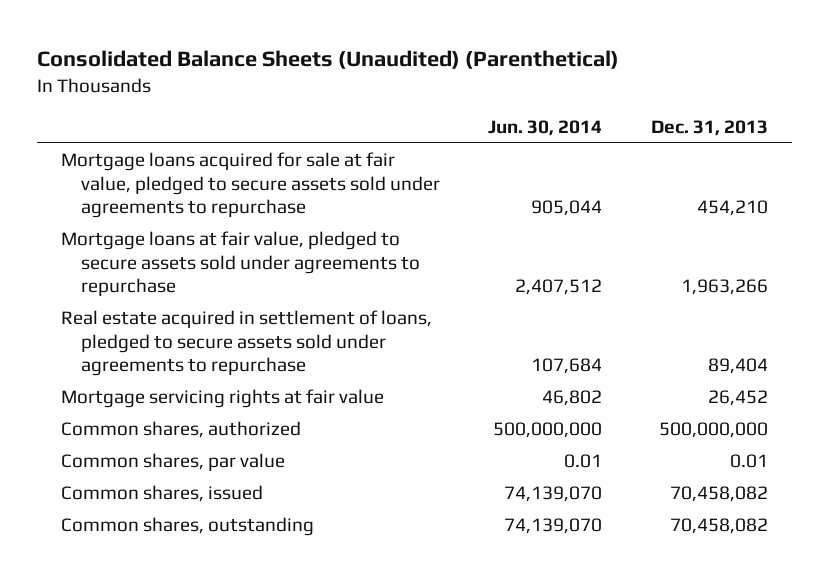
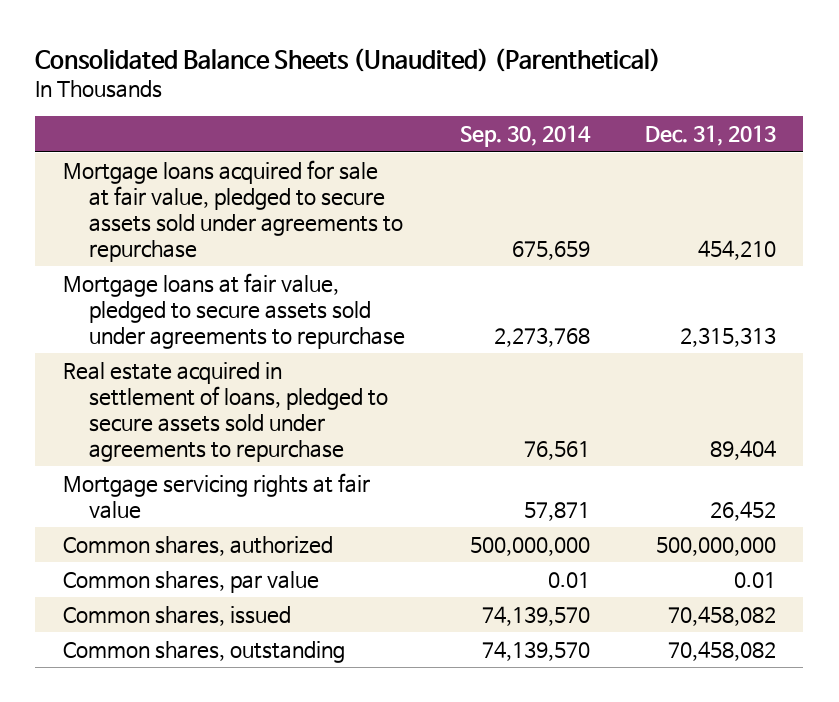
[488,119,603,136] Jun. 30, 2014 -> none
none -> [459,125,591,148] Sep. 30, 2014
[680,279,768,296] 1,963,266 -> [679,326,776,347] 2,315,313

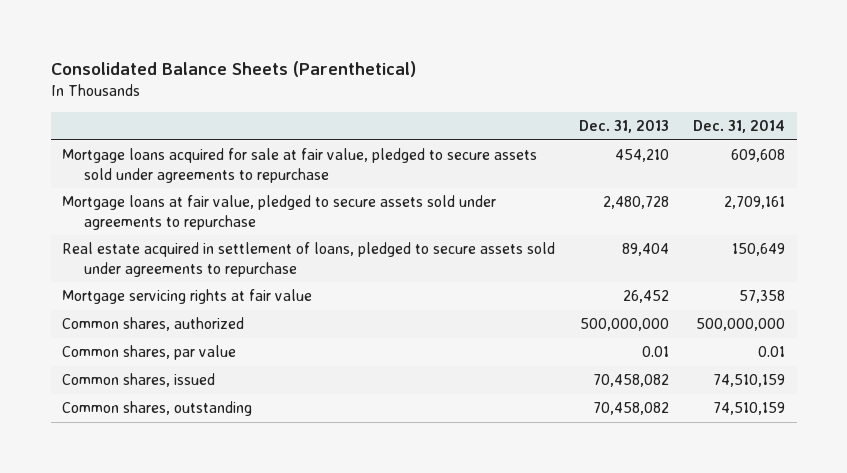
[35,47,662,72] Consolidated Balance Sheets (Unaudited) (Parenthetical) -> [50,60,416,77] Consolidated Balance Sheets (Parenthetical)
[459,125,591,148] Sep. 30, 2014 -> none
none -> [692,119,785,133] Dec. 31, 2014
[679,326,776,347] 2,315,313 -> [603,196,670,210] 2,480,728

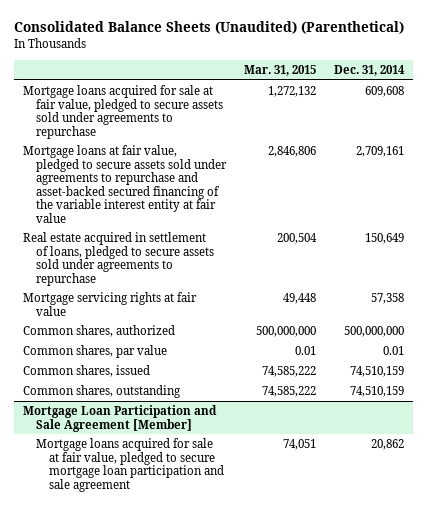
[50,60,416,77] Consolidated Balance Sheets (Parenthetical) -> [14,21,405,35] Consolidated Balance Sheets (Unaudited) (Parenthetical)
[579,119,670,133] Dec. 31, 2013 -> none
none -> [244,64,317,76] Mar. 31, 2015
[62,195,497,230] Mortgage loans at fair value, pledged to secure assets sold under agreements to repurchase -> [23,145,228,223] Mortgage loans at fair value, pledged to secure assets sold under agreements to repurchase and asset-backed secured financing of the variable interest entity at fair value
none -> [23,405,218,432] Mortgage Loan Participation and Sale Agreement [Member]
none -> [36,438,225,492] Mortgage loans acquired for sale at fair value, pledged to secure mortgage loan participation and sale agreement

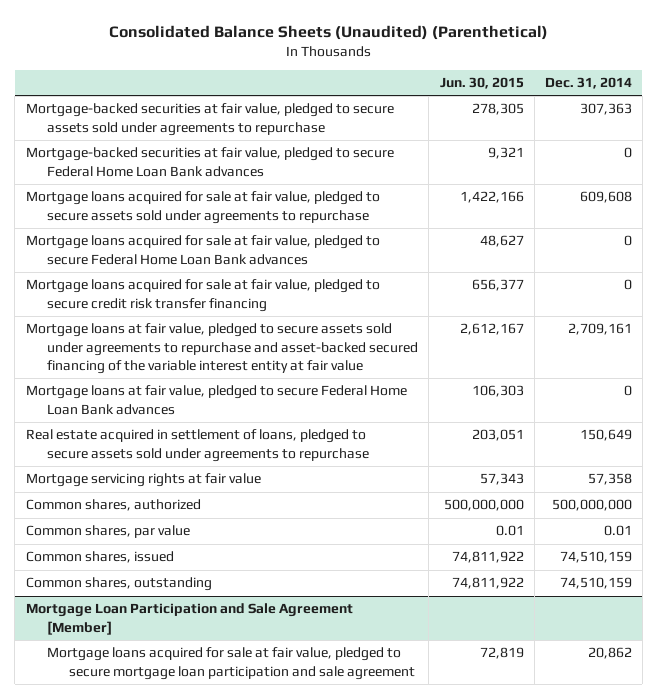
[244,64,317,76] Mar. 31, 2015 -> none
none -> [439,77,524,90] Jun. 30, 2015
none -> [25,103,394,136] Mortgage-backed securities at fair value, pledged to secure assets sold under agreements to repurchase
none -> [25,147,394,177] Mortgage-backed securities at fair value, pledged to secure Federal Home Loan Bank advances
none -> [25,235,380,265] Mortgage loans acquired for sale at fair value, pledged to secure Federal Home Loan Bank advances
none -> [25,279,380,312] Mortgage loans acquired for sale at fair value, pledged to secure credit risk transfer financing
none -> [25,385,407,415] Mortgage loans at fair value, pledged to secure Federal Home Loan Bank advances

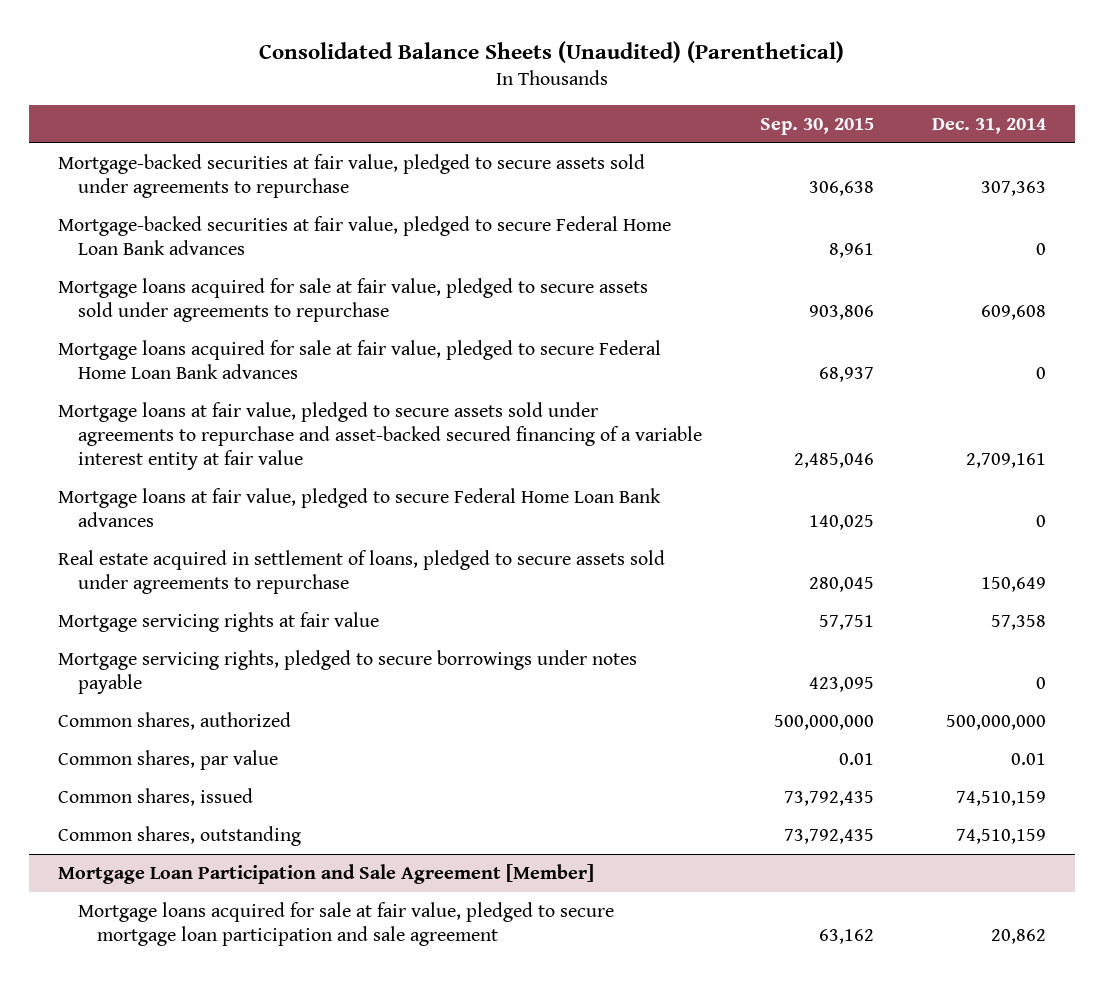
[439,77,524,90] Jun. 30, 2015 -> none
none -> [759,117,874,135] Sep. 30, 2015
[25,279,380,312] Mortgage loans acquired for sale at fair value, pledged to secure credit risk transfer financing -> none
[25,323,419,374] Mortgage loans at fair value, pledged to secure assets sold under agreements to repurchase and asset-backed secured financing of the variable interest entity at fair value -> [57,401,702,470] Mortgage loans at fair value, pledged to secure assets sold under agreements to repurchase and asset-backed secured financing of a variable interest entity at fair value
none -> [57,649,637,694] Mortgage servicing rights, pledged to secure borrowings under notes payable

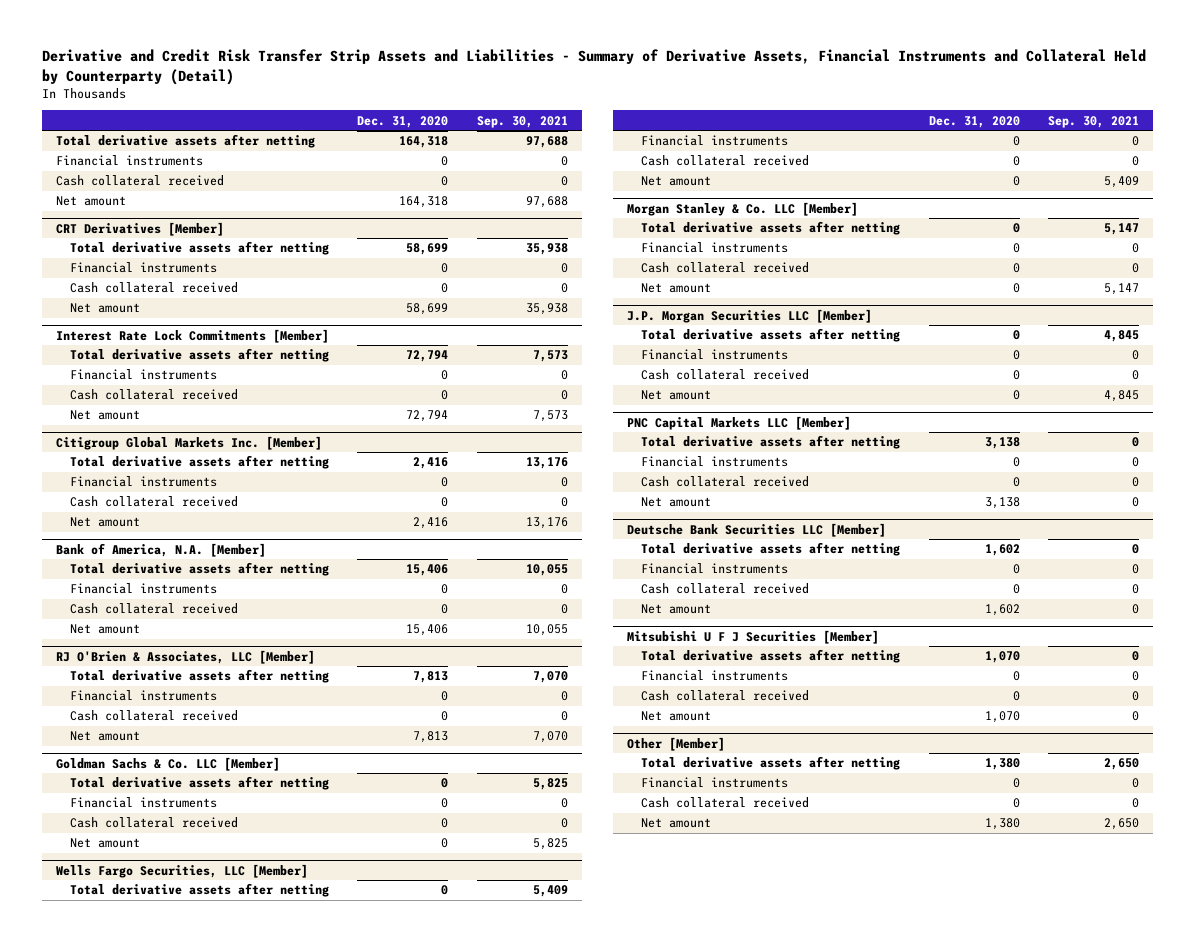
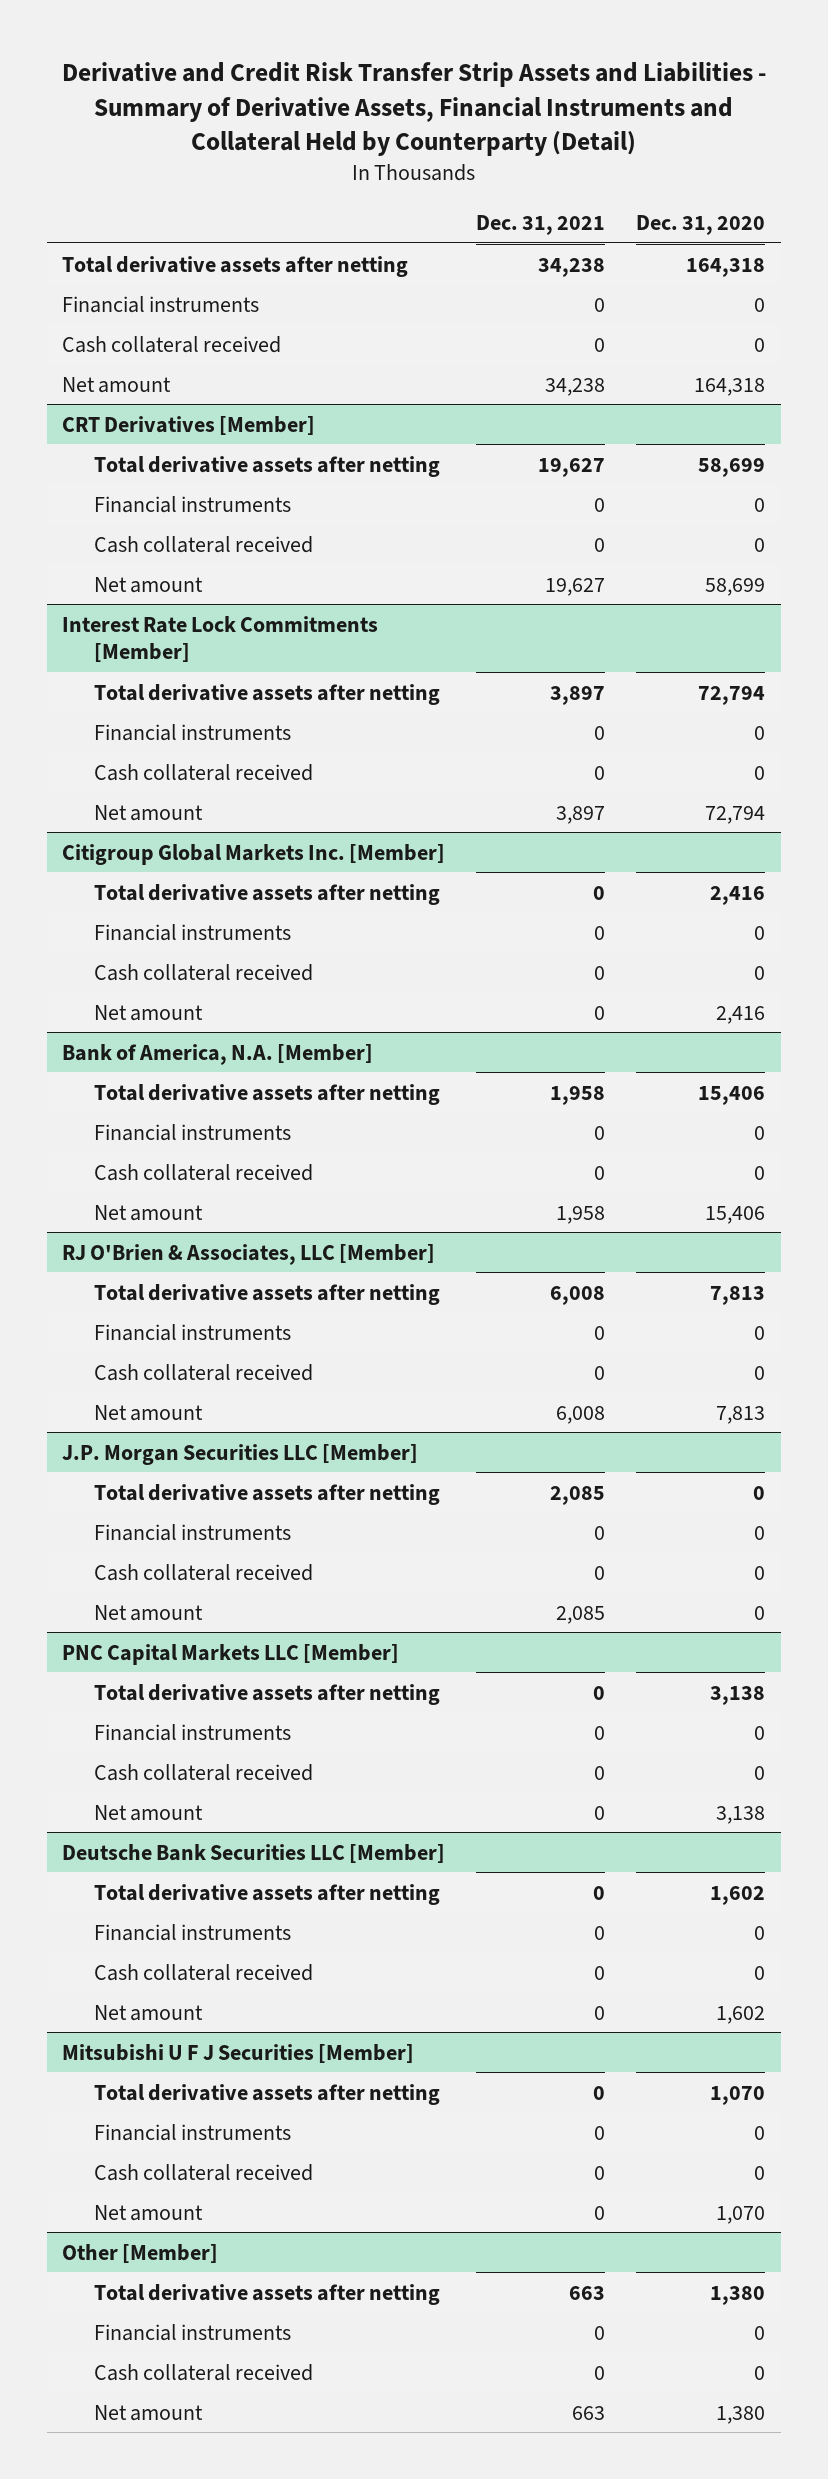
[476,115,568,128] Sep. 30, 2021 -> none
none -> [476,215,606,236] Dec. 31, 2021
[55,756,280,771] Goldman Sachs & Co. LLC [Member] -> none
[69,776,329,791] Total derivative assets after netting -> none
[69,797,217,809] Financial instruments -> none
[69,817,238,829] Cash collateral received -> none
[69,838,140,849] Net amount -> none
[55,863,308,878] Wells Fargo Securities, LLC [Member] -> none
[69,883,329,898] Total derivative assets after netting -> none
[641,135,789,147] Financial instruments -> none
[641,155,810,167] Cash collateral received -> none
[641,176,712,187] Net amount -> none
[627,201,859,216] Morgan Stanley & Co. LLC [Member] -> none
[641,221,901,236] Total derivative assets after netting -> none
[641,242,789,254] Financial instruments -> none
[641,262,810,274] Cash collateral received -> none
[641,283,712,294] Net amount -> none

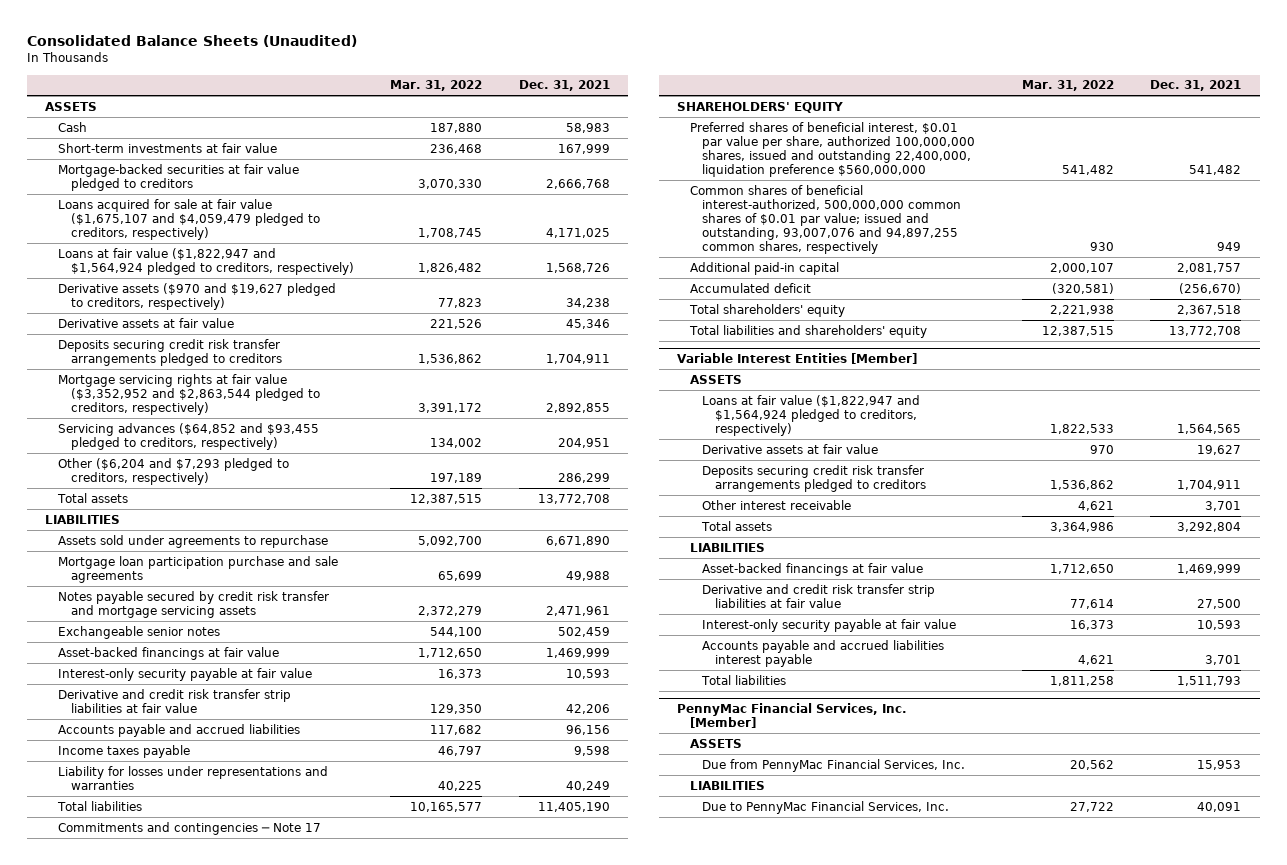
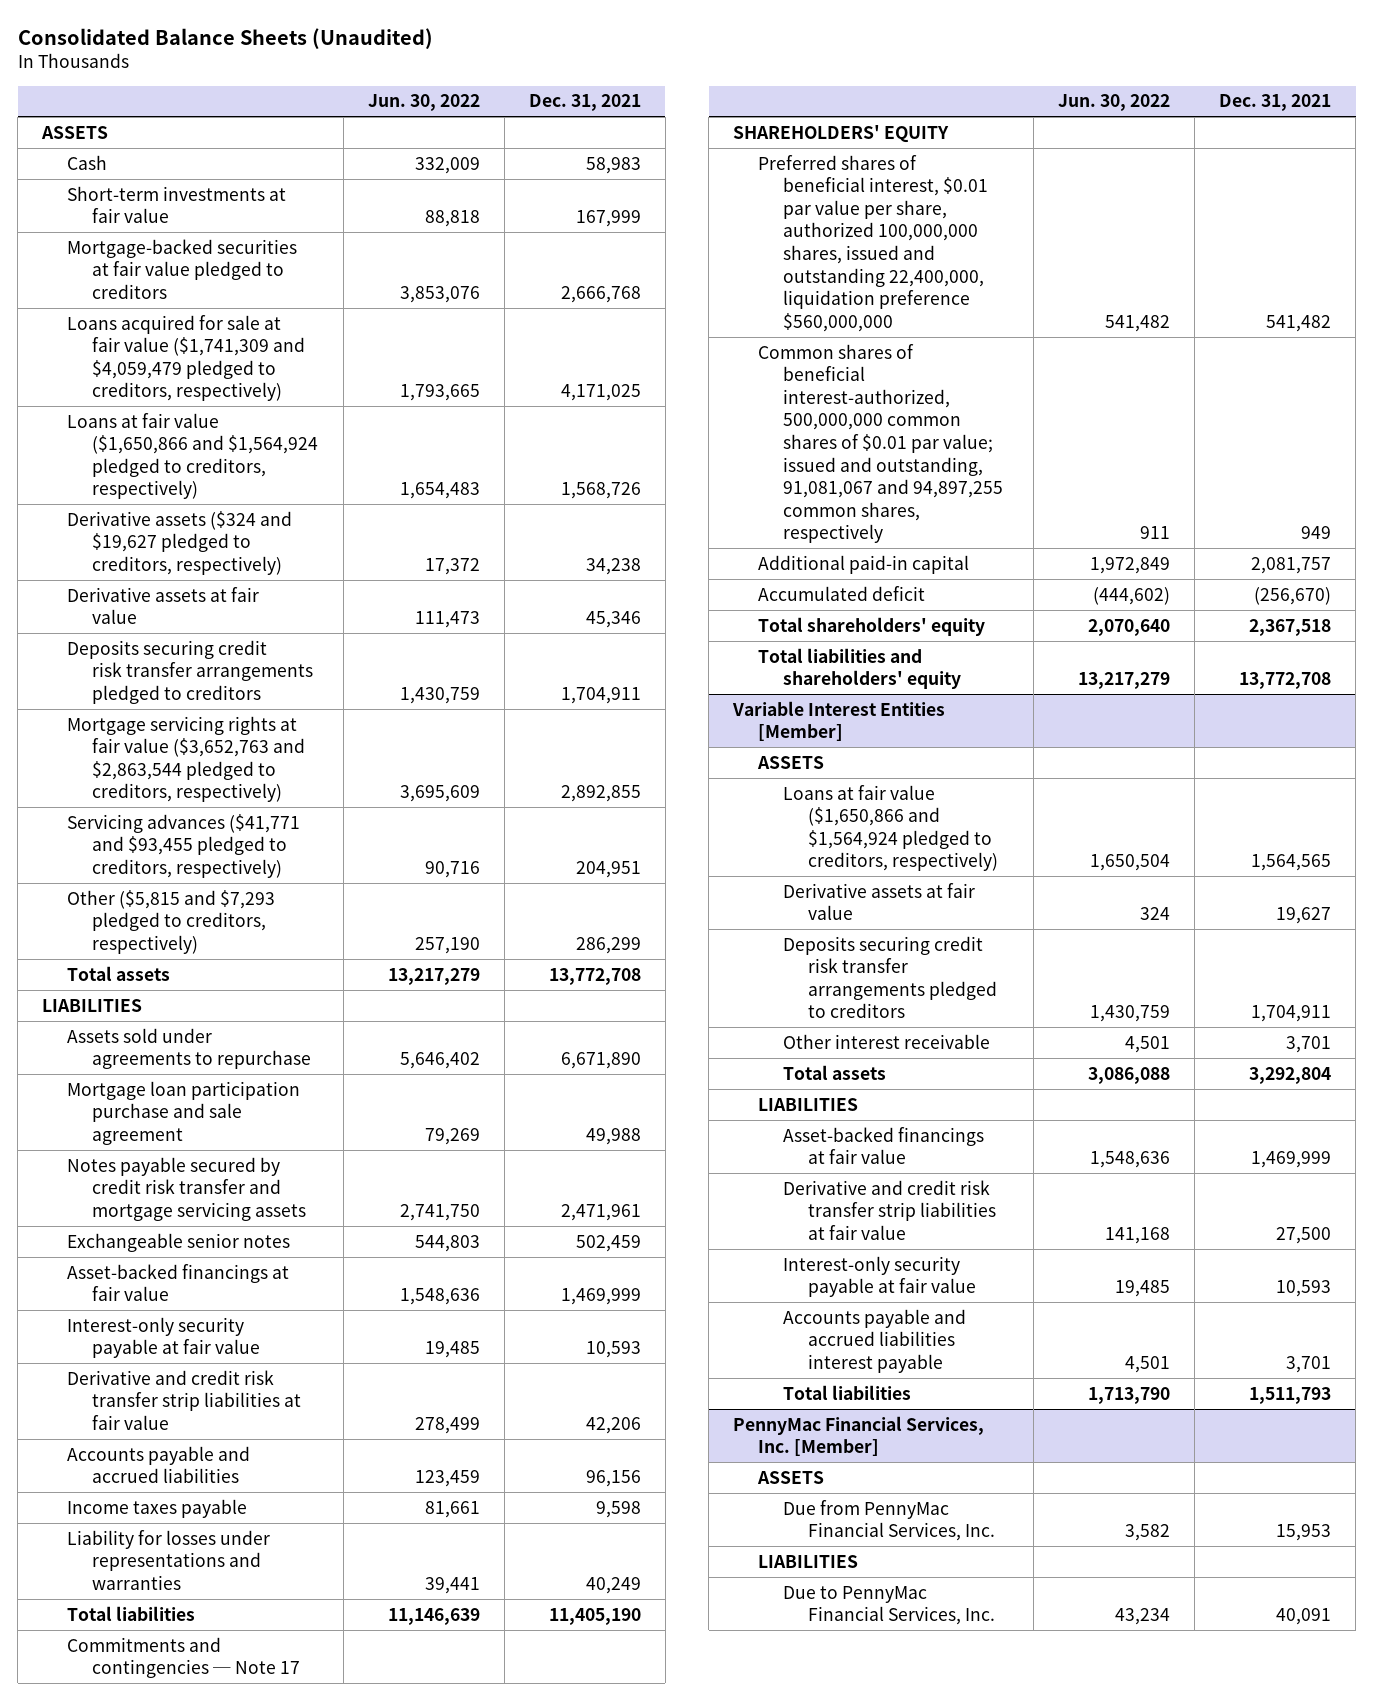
[390,80,483,92] Mar. 31, 2022 -> none
none -> [367,94,480,112] Jun. 30, 2022
[57,198,320,240] Loans acquired for sale at fair value ($1,675,107 and $4,059,479 pledged to creditors, respectively) -> [67,314,306,402] Loans acquired for sale at fair value ($1,741,309 and $4,059,479 pledged to creditors, respectively)
[57,247,354,275] Loans at fair value ($1,822,947 and $1,564,924 pledged to creditors, respectively) -> [67,412,319,500] Loans at fair value ($1,650,866 and $1,564,924 pledged to creditors, respectively)
[57,282,336,310] Derivative assets ($970 and $19,627 pledged to creditors, respectively) -> [67,510,293,575] Derivative assets ($324 and $19,627 pledged to creditors, respectively)
[57,373,320,415] Mortgage servicing rights at fair value ($3,352,952 and $2,863,544 pledged to creditors, respectively) -> [67,715,306,803] Mortgage servicing rights at fair value ($3,652,763 and $2,863,544 pledged to creditors, respectively)
[57,422,319,450] Servicing advances ($64,852 and $93,455 pledged to creditors, respectively) -> [67,813,301,878] Servicing advances ($41,771 and $93,455 pledged to creditors, respectively)
[57,457,289,485] Other ($6,204 and $7,293 pledged to creditors, respectively) -> [67,889,276,954] Other ($5,815 and $7,293 pledged to creditors, respectively)
[57,555,338,583] Mortgage loan participation purchase and sale agreements -> [67,1080,301,1145] Mortgage loan participation purchase and sale agreement
[689,184,962,255] Common shares of beneficial interest-authorized, 500,000,000 common shares of $0.01 par value; issued and outstanding, 93,007,076 and 94,897,255 common shares, respectively -> [758,343,1004,544] Common shares of beneficial interest-authorized, 500,000,000 common shares of $0.01 par value; issued and outstanding, 91,081,067 and 94,897,255 common shares, respectively
[702,394,921,436] Loans at fair value ($1,822,947 and $1,564,924 pledged to creditors, respectively) -> [783,784,999,872] Loans at fair value ($1,650,866 and $1,564,924 pledged to creditors, respectively)

